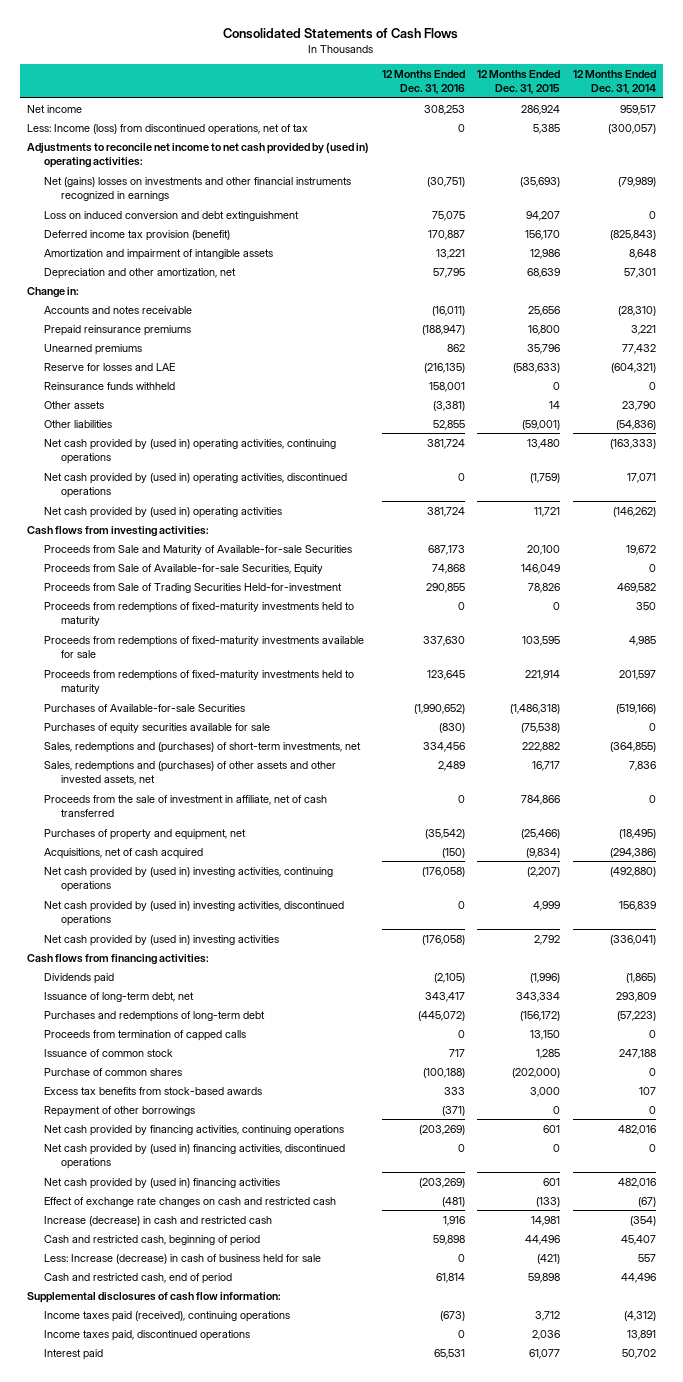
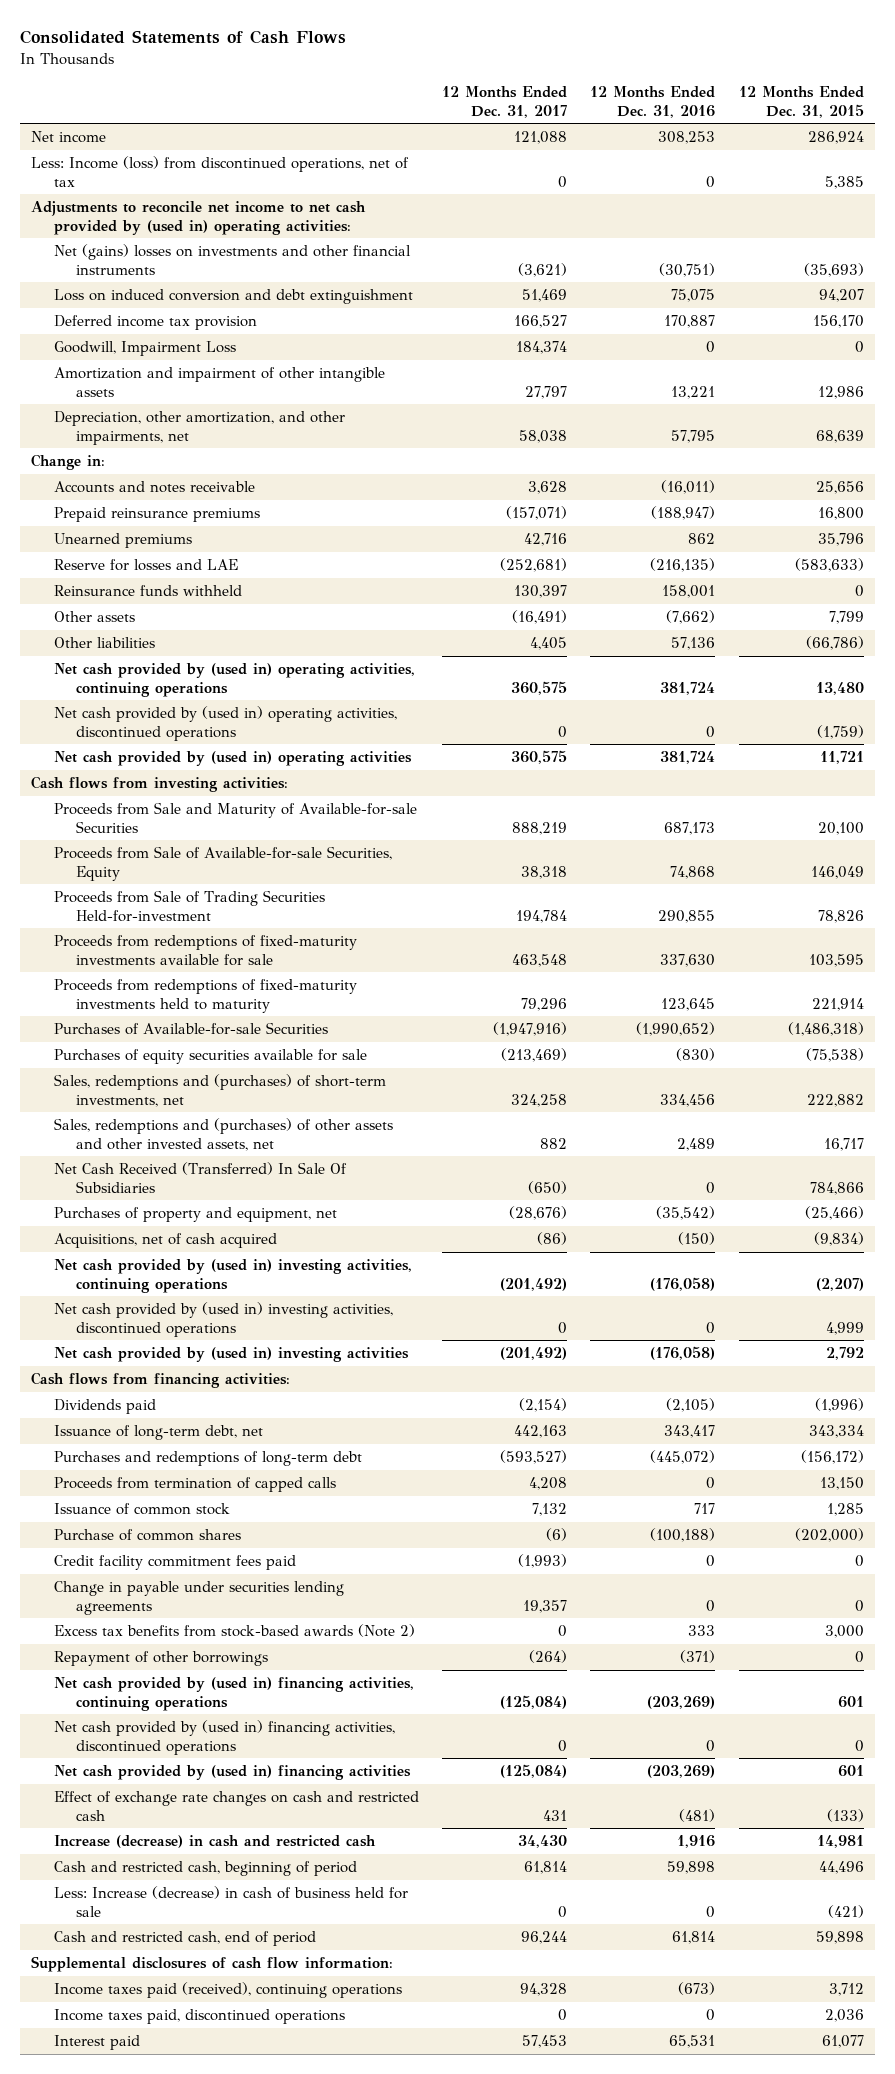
[573,69,657,95] 12 Months Ended Dec. 31, 2014 -> none
none -> [442,86,568,118] 12 Months Ended Dec. 31, 2017
[43,176,351,202] Net (gains) losses on investments and other financial instruments recognized in earnings -> [53,244,411,275] Net (gains) losses on investments and other financial instruments
[43,229,230,241] Deferred income tax provision (benefit) -> [53,315,257,331] Deferred income tax provision
none -> [53,341,236,357] Goodwill, Impairment Loss
[43,248,273,260] Amortization and impairment of intangible assets -> [53,367,385,397] Amortization and impairment of other intangible assets
[43,267,236,279] Depreciation and other amortization, net -> [53,411,345,445] Depreciation, other amortization, and other impairments, net
[432,400,465,411] (3,381) -> [666,610,716,625] (7,662)
[549,400,561,409] 14 -> [828,611,864,625] 7,799
[432,419,465,430] 52,855 -> [671,637,716,651] 57,136
[522,419,561,430] (59,001) -> [805,636,864,651] (66,786)
[43,601,354,627] Proceeds from redemptions of fixed-maturity investments held to maturity -> none
[43,794,327,818] Proceeds from the sale of investment in affiliate, net of cash transferred -> [53,1162,347,1193] Net Cash Received (Transferred) In Sale Of Subsidiaries
none -> [53,1555,296,1571] Credit facility commitment fees paid
none -> [53,1581,344,1615] Change in payable under securities lending agreements
[43,1086,262,1095] Excess tax benefits from stock-based awards -> [53,1624,415,1638] Excess tax benefits from stock-based awards (Note 2)
[43,1124,344,1136] Net cash provided by financing activities, continuing operations -> [53,1677,414,1711] Net cash provided by (used in) financing activities, continuing operations

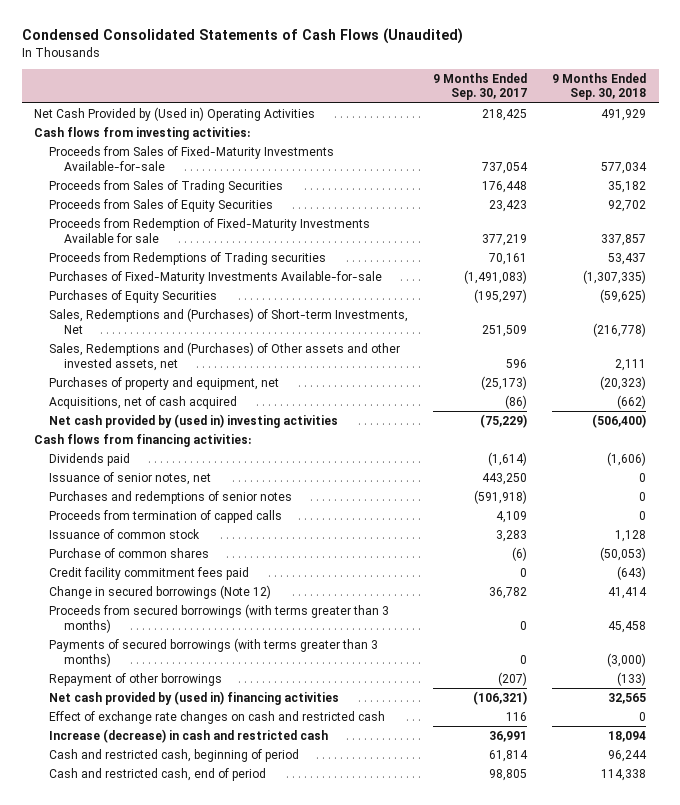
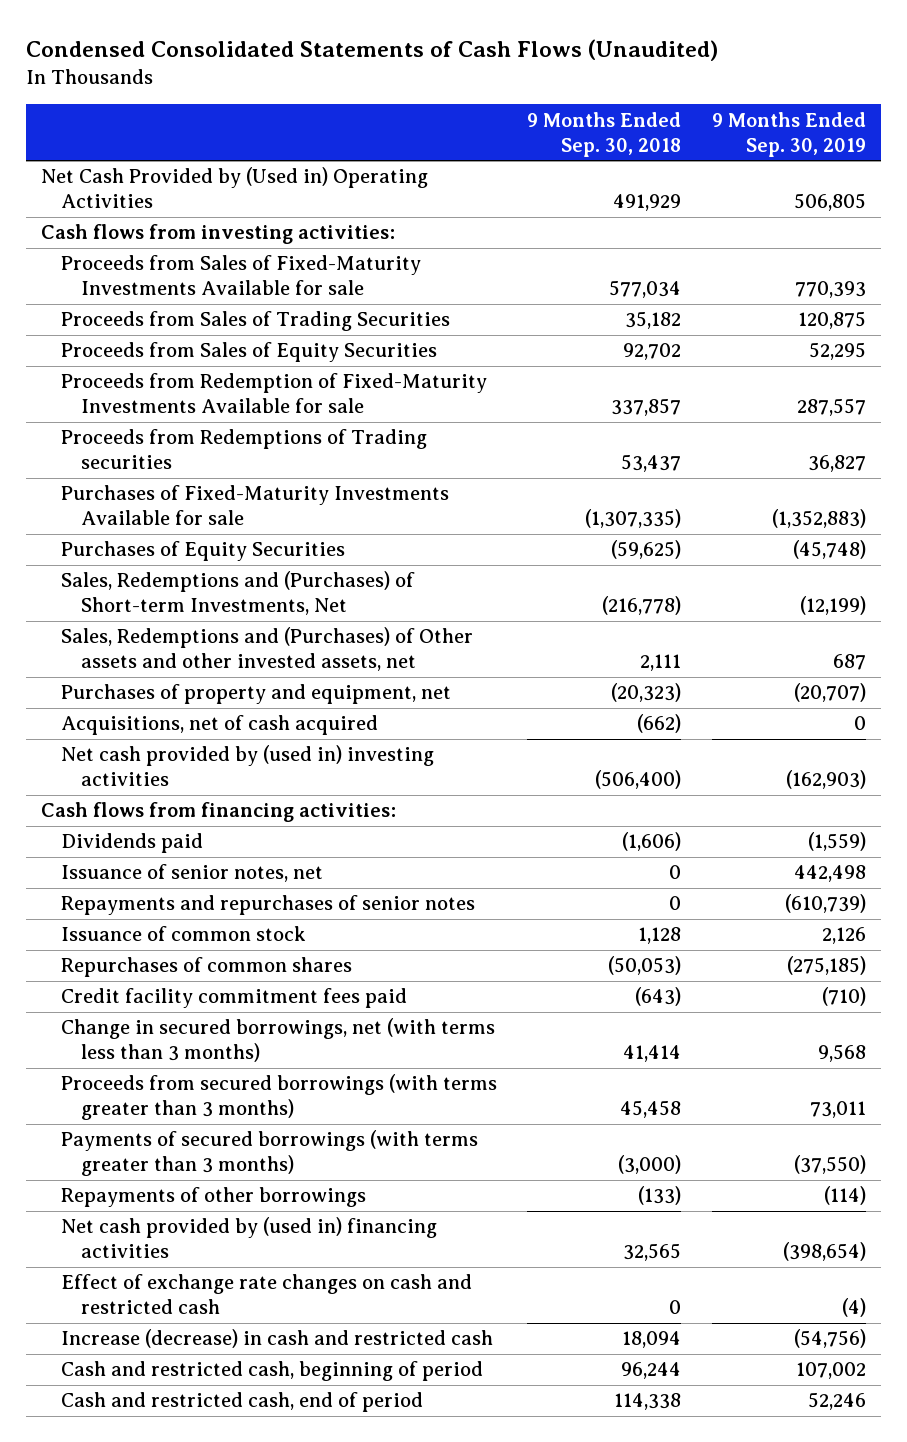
[433,72,528,101] 9 Months Ended Sep. 30, 2017 -> none
none -> [711,111,866,157] 9 Months Ended Sep. 30, 2019
[49,145,335,171] Proceeds from Sales of Fixed-Maturity Investments Available-for-sale -> [60,255,421,296] Proceeds from Sales of Fixed-Maturity Investments Available for sale
[49,270,383,284] Purchases of Fixed-Maturity Investments Available-for-sale -> [60,485,449,526] Purchases of Fixed-Maturity Investments Available for sale
[49,509,283,523] Proceeds from termination of capped calls -> none
[49,490,293,504] Purchases and redemptions of senior notes -> [60,895,475,916] Repayments and repurchases of senior notes
[49,547,210,558] Purchase of common shares -> [60,957,352,978] Repurchases of common shares
[49,584,272,599] Change in secured borrowings (Note 12) -> [60,1018,495,1063] Change in secured borrowings, net (with terms less than 3 months)
[49,672,223,686] Repayment of other borrowings -> [60,1187,366,1208] Repayments of other borrowings

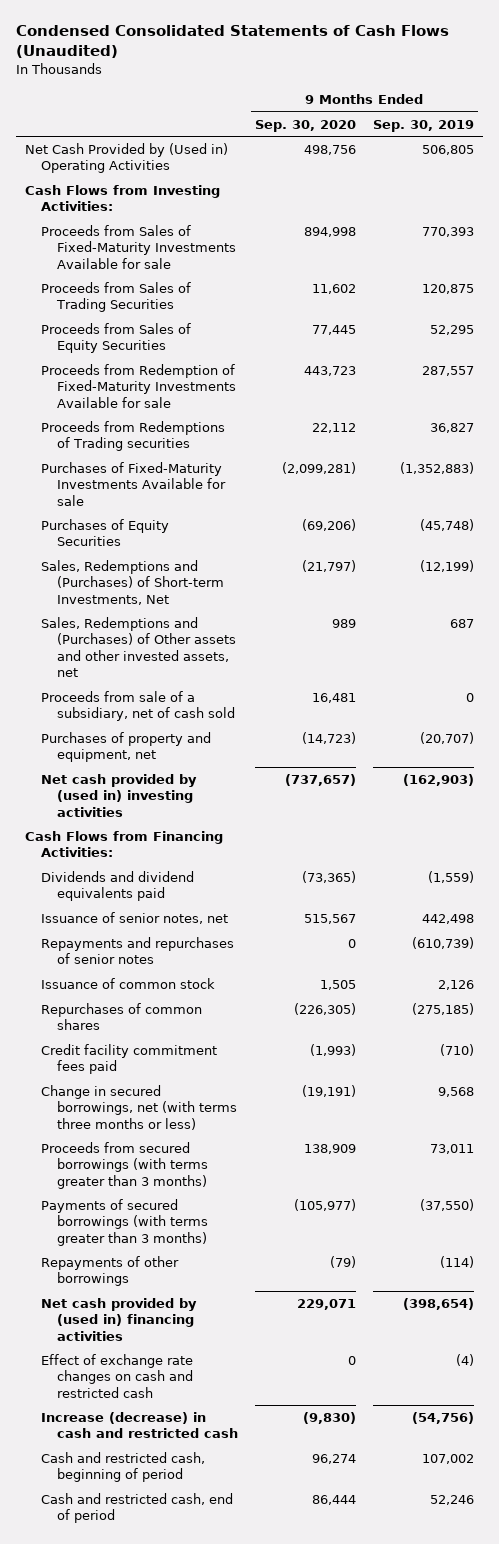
[527,111,682,157] 9 Months Ended Sep. 30, 2018 -> none
none -> [254,119,356,132] Sep. 30, 2020
[40,224,395,245] Cash flows from investing activities: -> [25,185,221,212] Cash Flows from Investing Activities:
none -> [40,691,235,722] Proceeds from sale of a subsidiary, net of cash sold
[60,715,378,736] Acquisitions, net of cash acquired -> none
[40,802,396,823] Cash flows from financing activities: -> [25,831,224,858] Cash Flows from Financing Activities:
[60,833,203,854] Dividends paid -> [40,871,194,902] Dividends and dividend equivalents paid
[60,1018,495,1063] Change in secured borrowings, net (with terms less than 3 months) -> [40,1085,237,1130] Change in secured borrowings, net (with terms three months or less)

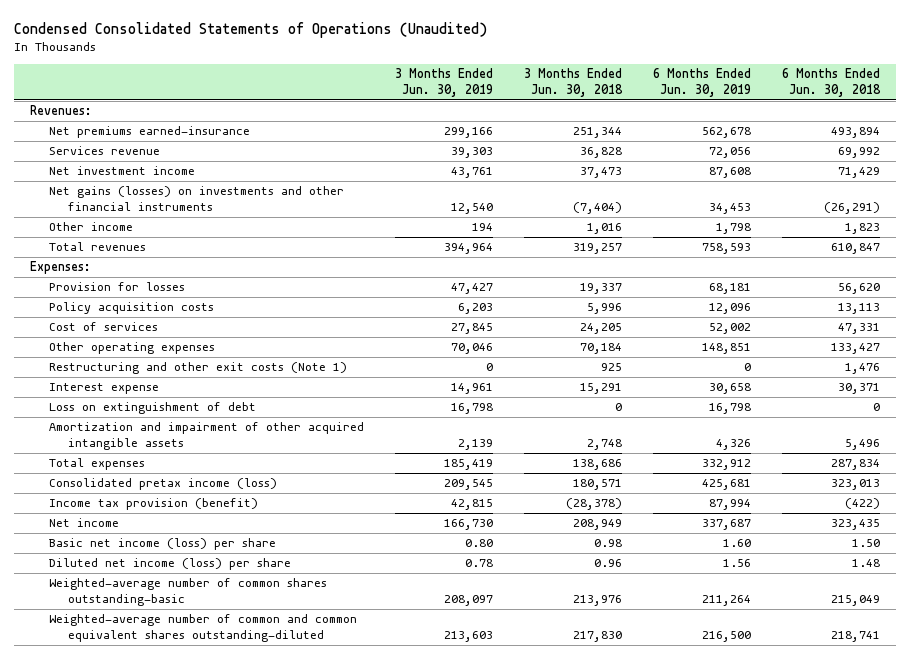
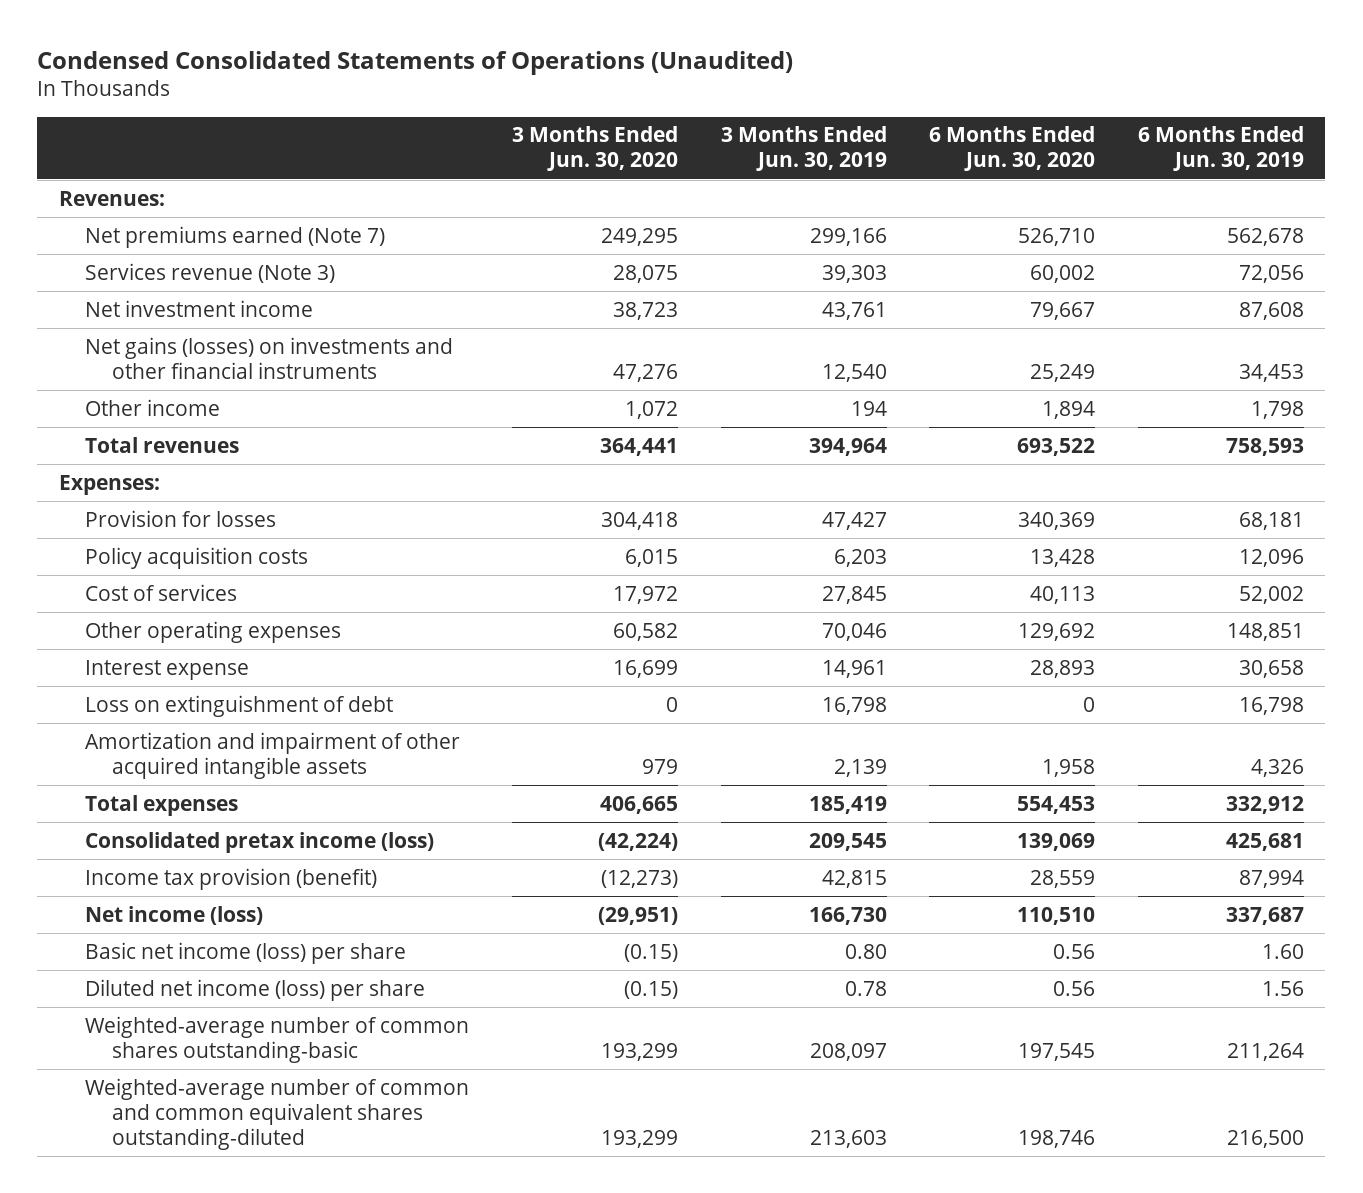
[523,68,623,98] 3 Months Ended Jun. 30, 2018 -> none
[782,68,882,98] 6 Months Ended Jun. 30, 2018 -> none
none -> [511,126,678,172] 3 Months Ended Jun. 30, 2020
none -> [929,126,1096,172] 6 Months Ended Jun. 30, 2020
[48,126,250,139] Net premiums earned-insurance -> [85,225,386,248] Net premiums earned (Note 7)
[48,146,160,156] Services revenue -> [85,262,336,283] Services revenue (Note 3)
[48,362,347,375] Restructuring and other exit costs (Note 1) -> none
[48,518,119,528] Net income -> [85,905,264,925] Net income (loss)

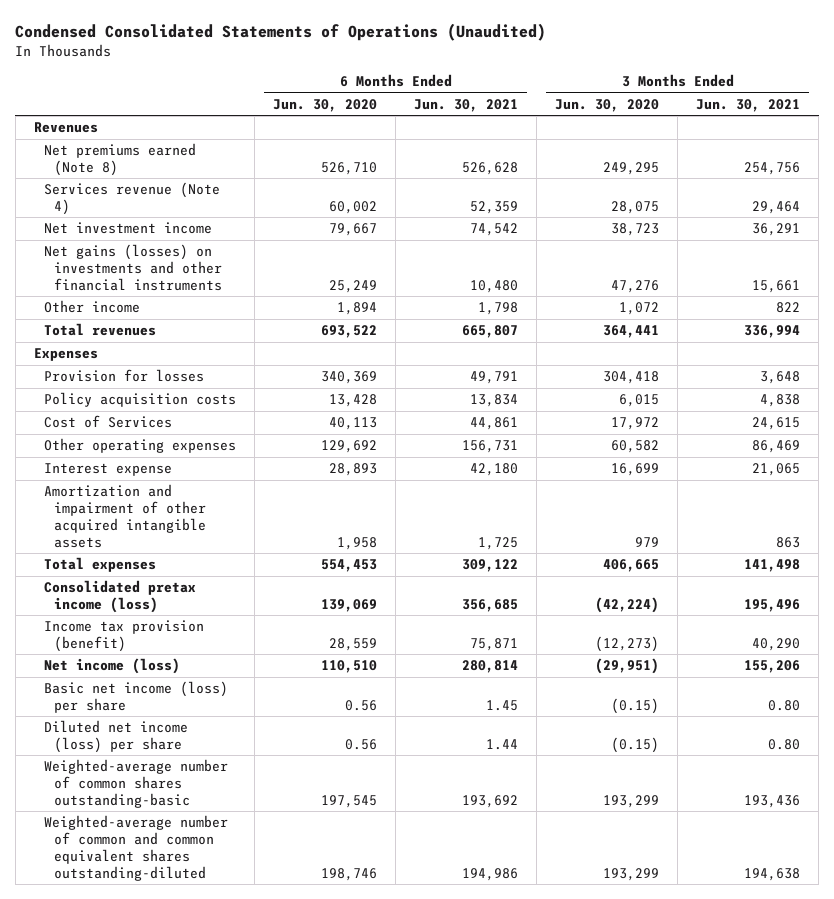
[720,126,887,172] 3 Months Ended Jun. 30, 2019 -> none
[1138,126,1305,172] 6 Months Ended Jun. 30, 2019 -> none
none -> [414,98,519,112] Jun. 30, 2021
none -> [696,98,801,112] Jun. 30, 2021
[58,190,165,206] Revenues: -> [33,122,98,134] Revenues
[85,225,386,248] Net premiums earned (Note 7) -> [43,143,196,177] Net premiums earned (Note 8)
[85,262,336,283] Services revenue (Note 3) -> [43,182,220,216] Services revenue (Note 4)
[58,474,160,495] Expenses: -> [33,348,98,362] Expenses
[85,583,238,601] Cost of services -> [43,415,172,429] Cost of Services
[85,694,394,717] Loss on extinguishment of debt -> none

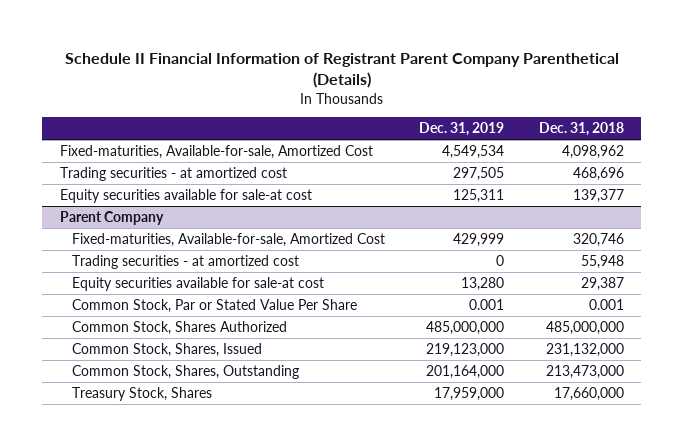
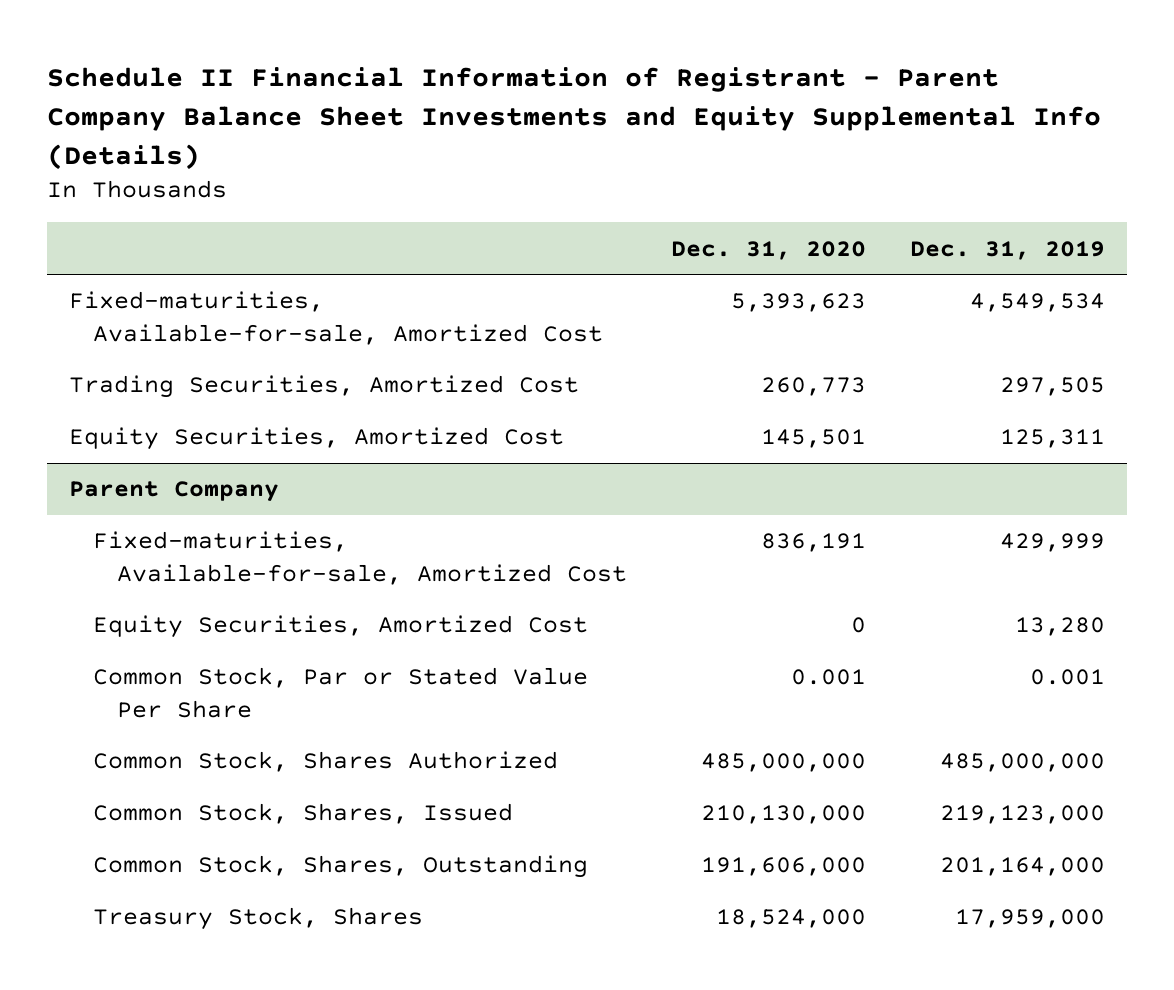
[64,52,619,88] Schedule II Financial Information of Registrant Parent Company Parenthetical (Details) -> [47,67,1102,170] Schedule II Financial Information of Registrant - Parent Company Balance Sheet Investments and Equity Supplemental Info (Details)
[538,122,624,137] Dec. 31, 2018 -> none
none -> [671,240,867,260] Dec. 31, 2020
[59,166,287,181] Trading securities - at amortized cost -> [69,375,580,399] Trading Securities, Amortized Cost
[59,188,312,203] Equity securities available for sale-at cost -> [69,427,565,451] Equity Securities, Amortized Cost
[72,254,300,269] Trading securities - at amortized cost -> none
[72,276,325,291] Equity securities available for sale-at cost -> [93,615,589,639] Equity Securities, Amortized Cost

